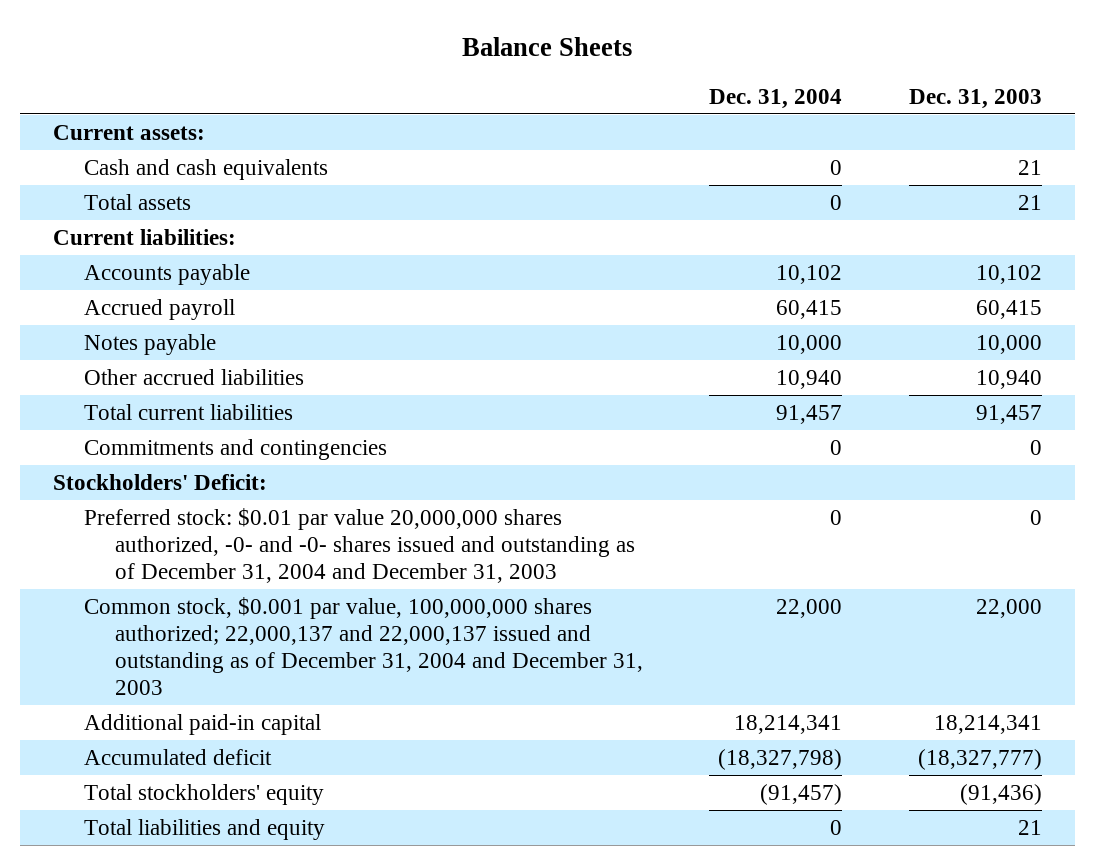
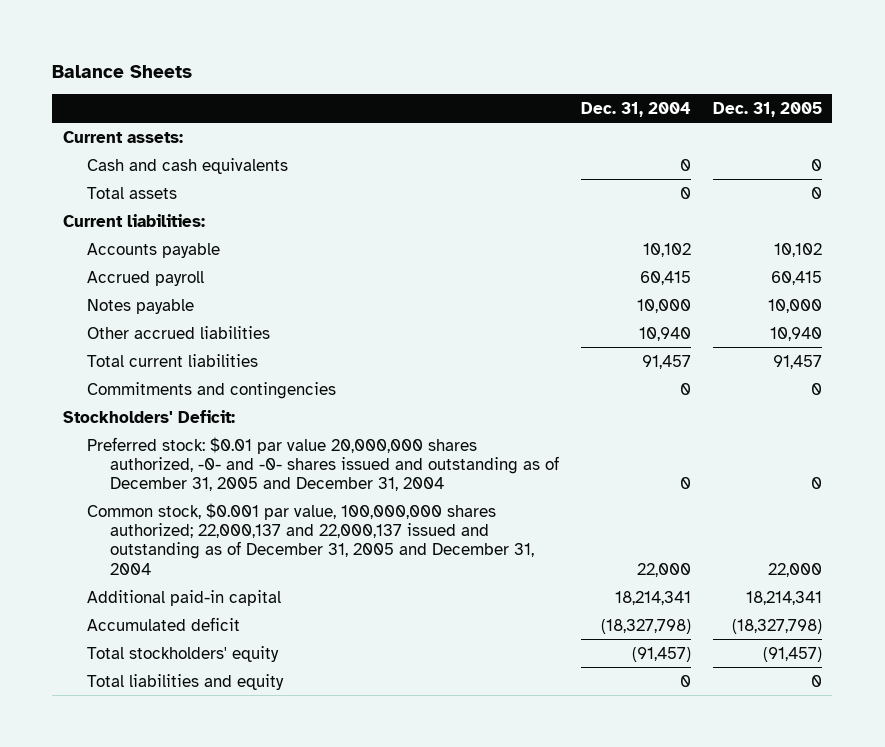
[908,88,1042,109] Dec. 31, 2003 -> none
none -> [712,102,822,118] Dec. 31, 2005
[84,507,636,583] Preferred stock: $0.01 par value 20,000,000 shares authorized, -0- and -0- shares issued and outstanding as of December 31, 2004 and December 31, 2003 -> [86,436,559,492] Preferred stock: $0.01 par value 20,000,000 shares authorized, -0- and -0- shares issued and outstanding as of December 31, 2005 and December 31, 2004
[84,596,644,695] Common stock, $0.001 par value, 100,000,000 shares authorized; 22,000,137 and 22,000,137 issued and outstanding as of December 31, 2004 and December 31, 2003 -> [86,502,534,575] Common stock, $0.001 par value, 100,000,000 shares authorized; 22,000,137 and 22,000,137 issued and outstanding as of December 31, 2005 and December 31, 2004

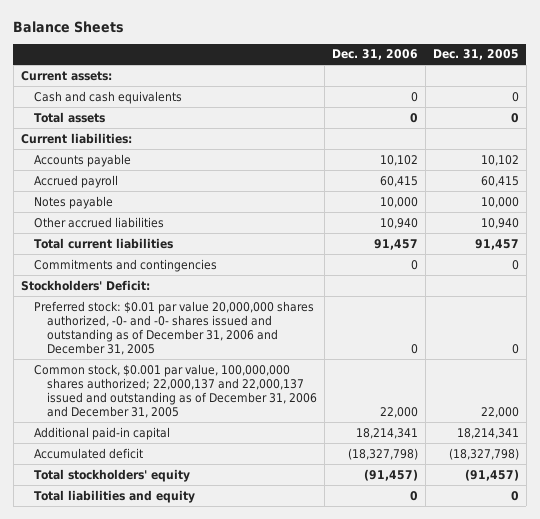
[580,102,691,118] Dec. 31, 2004 -> none
none -> [331,49,418,61] Dec. 31, 2006
[86,436,559,492] Preferred stock: $0.01 par value 20,000,000 shares authorized, -0- and -0- shares issued and outstanding as of December 31, 2005 and December 31, 2004 -> [33,300,314,356] Preferred stock: $0.01 par value 20,000,000 shares authorized, -0- and -0- shares issued and outstanding as of December 31, 2006 and December 31, 2005
[86,502,534,575] Common stock, $0.001 par value, 100,000,000 shares authorized; 22,000,137 and 22,000,137 issued and outstanding as of December 31, 2005 and December 31, 2004 -> [33,363,317,419] Common stock, $0.001 par value, 100,000,000 shares authorized; 22,000,137 and 22,000,137 issued and outstanding as of December 31, 2006 and December 31, 2005

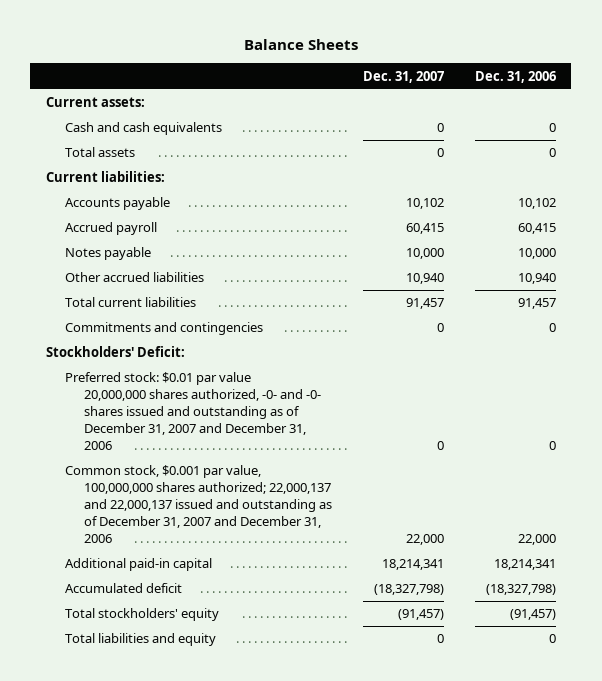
[432,49,519,61] Dec. 31, 2005 -> none
none -> [362,70,444,83] Dec. 31, 2007
[33,300,314,356] Preferred stock: $0.01 par value 20,000,000 shares authorized, -0- and -0- shares issued and outstanding as of December 31, 2006 and December 31, 2005 -> [64,372,321,450] Preferred stock: $0.01 par value 20,000,000 shares authorized, -0- and -0- shares issued and outstanding as of December 31, 2007 and December 31, 2006
[33,363,317,419] Common stock, $0.001 par value, 100,000,000 shares authorized; 22,000,137 and 22,000,137 issued and outstanding as of December 31, 2006 and December 31, 2005 -> [64,465,332,543] Common stock, $0.001 par value, 100,000,000 shares authorized; 22,000,137 and 22,000,137 issued and outstanding as of December 31, 2007 and December 31, 2006

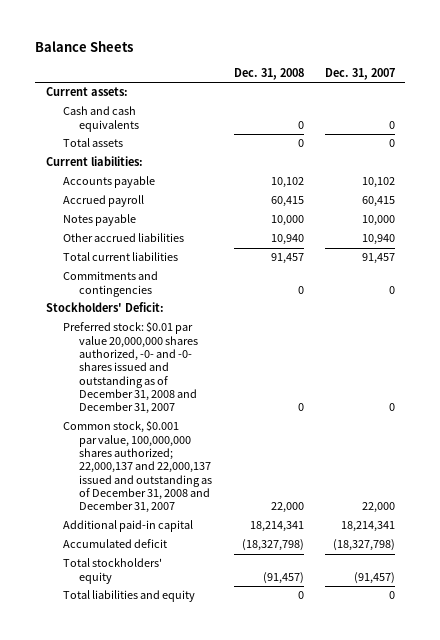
[474,70,556,83] Dec. 31, 2006 -> none
none -> [233,68,304,81] Dec. 31, 2008
[64,372,321,450] Preferred stock: $0.01 par value 20,000,000 shares authorized, -0- and -0- shares issued and outstanding as of December 31, 2007 and December 31, 2006 -> [62,321,199,415] Preferred stock: $0.01 par value 20,000,000 shares authorized, -0- and -0- shares issued and outstanding as of December 31, 2008 and December 31, 2007
[64,465,332,543] Common stock, $0.001 par value, 100,000,000 shares authorized; 22,000,137 and 22,000,137 issued and outstanding as of December 31, 2007 and December 31, 2006 -> [62,420,213,514] Common stock, $0.001 par value, 100,000,000 shares authorized; 22,000,137 and 22,000,137 issued and outstanding as of December 31, 2008 and December 31, 2007

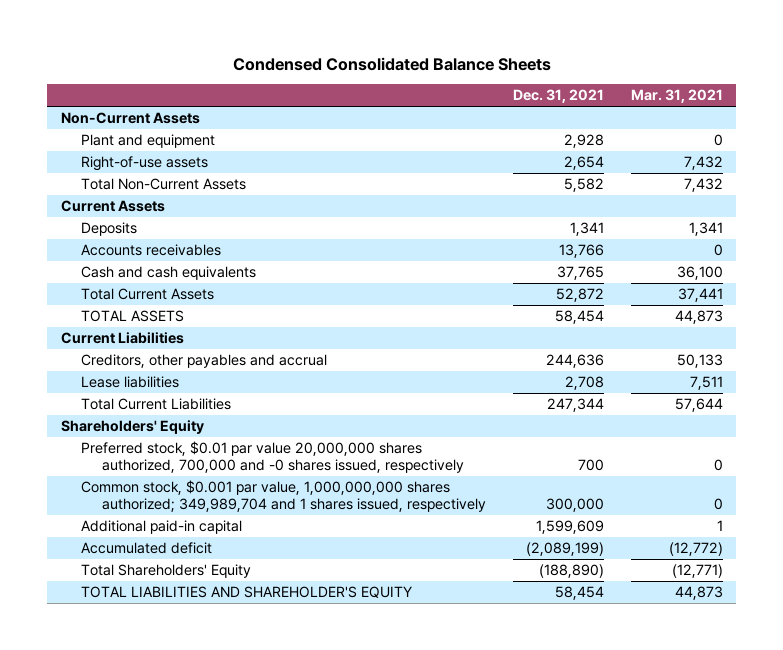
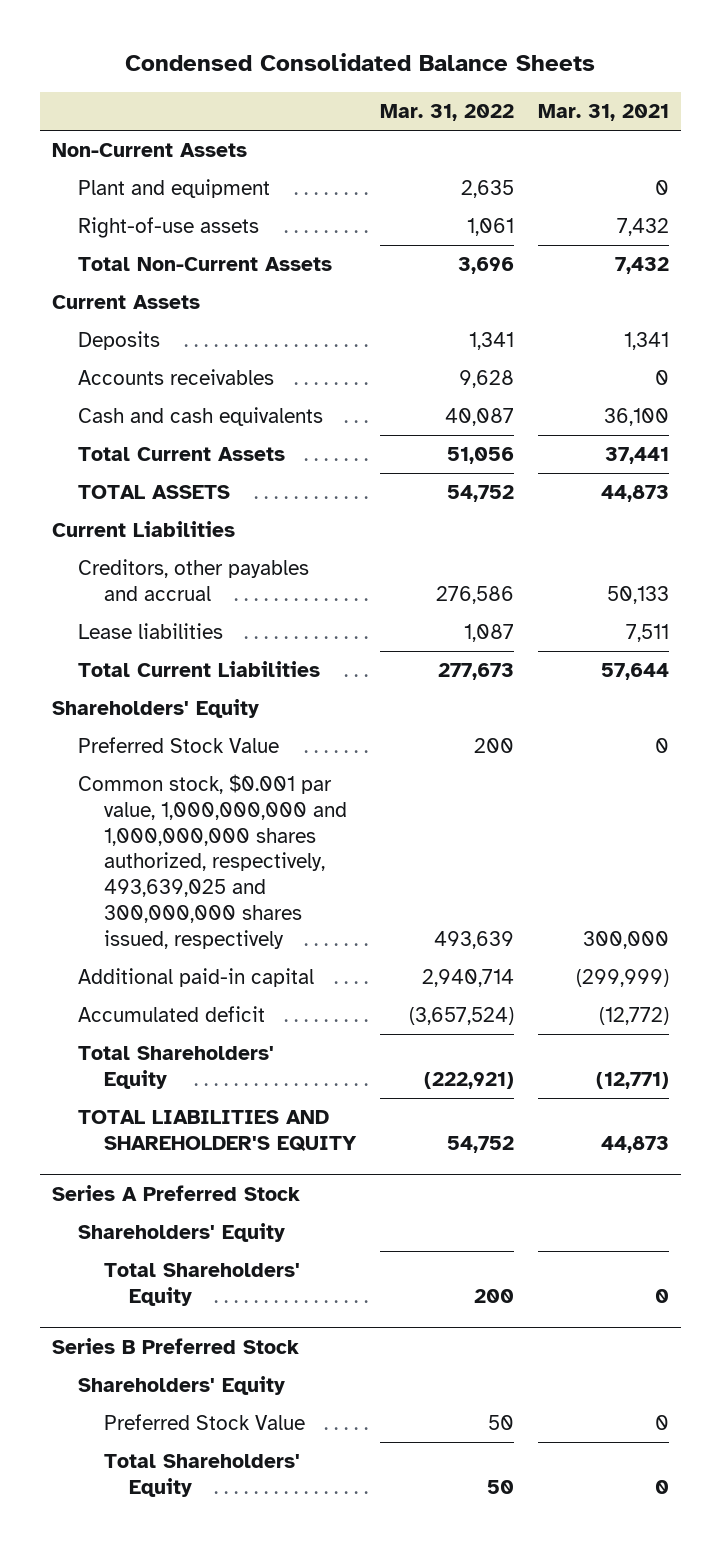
[512,89,604,104] Dec. 31, 2021 -> none
none -> [379,103,514,121] Mar. 31, 2022
[81,441,465,473] Preferred stock, $0.01 par value 20,000,000 shares authorized, 700,000 and -0 shares issued, respectively -> [77,737,279,754] Preferred Stock Value
[81,480,487,512] Common stock, $0.001 par value, 1,000,000,000 shares authorized; 349,989,704 and 1 shares issued, respectively -> [77,774,347,949] Common stock, $0.001 par value, 1,000,000,000 and 1,000,000,000 shares authorized, respectively, 493,639,025 and 300,000,000 shares issued, respectively
[713,497,723,510] 0 -> [582,930,669,949] 300,000
[716,520,723,532] 1 -> [575,969,669,988] (299,999)
none -> [51,1185,300,1202] Series A Preferred Stock
none -> [77,1223,285,1243] Shareholders' Equity
none -> [103,1263,300,1306] Total Shareholders' Equity
none -> [51,1338,299,1355] Series B Preferred Stock
none -> [77,1376,285,1396] Shareholders' Equity
none -> [103,1414,305,1431] Preferred Stock Value
none -> [103,1454,300,1497] Total Shareholders' Equity

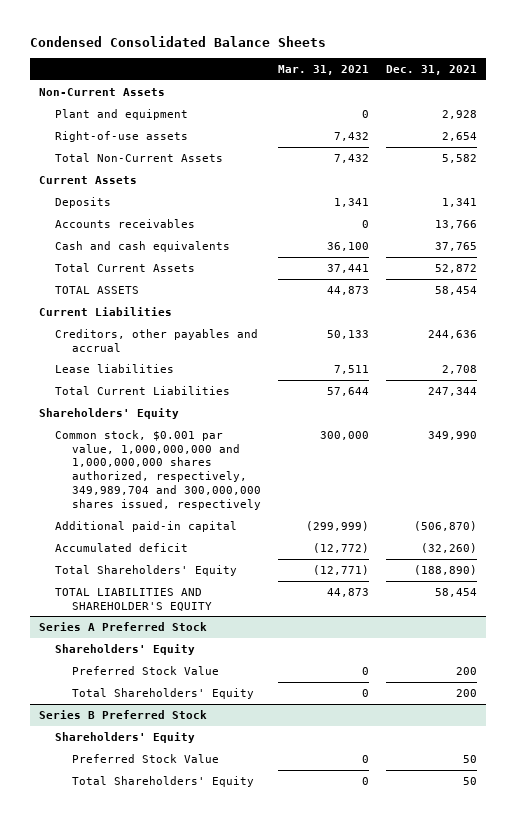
[379,103,514,121] Mar. 31, 2022 -> none
none -> [386,65,478,76] Dec. 31, 2021
[77,737,279,754] Preferred Stock Value -> none
[77,774,347,949] Common stock, $0.001 par value, 1,000,000,000 and 1,000,000,000 shares authorized, respectively, 493,639,025 and 300,000,000 shares issued, respectively -> [55,429,261,511] Common stock, $0.001 par value, 1,000,000,000 and 1,000,000,000 shares authorized, respectively, 349,989,704 and 300,000,000 shares issued, respectively
none -> [71,665,219,675] Preferred Stock Value

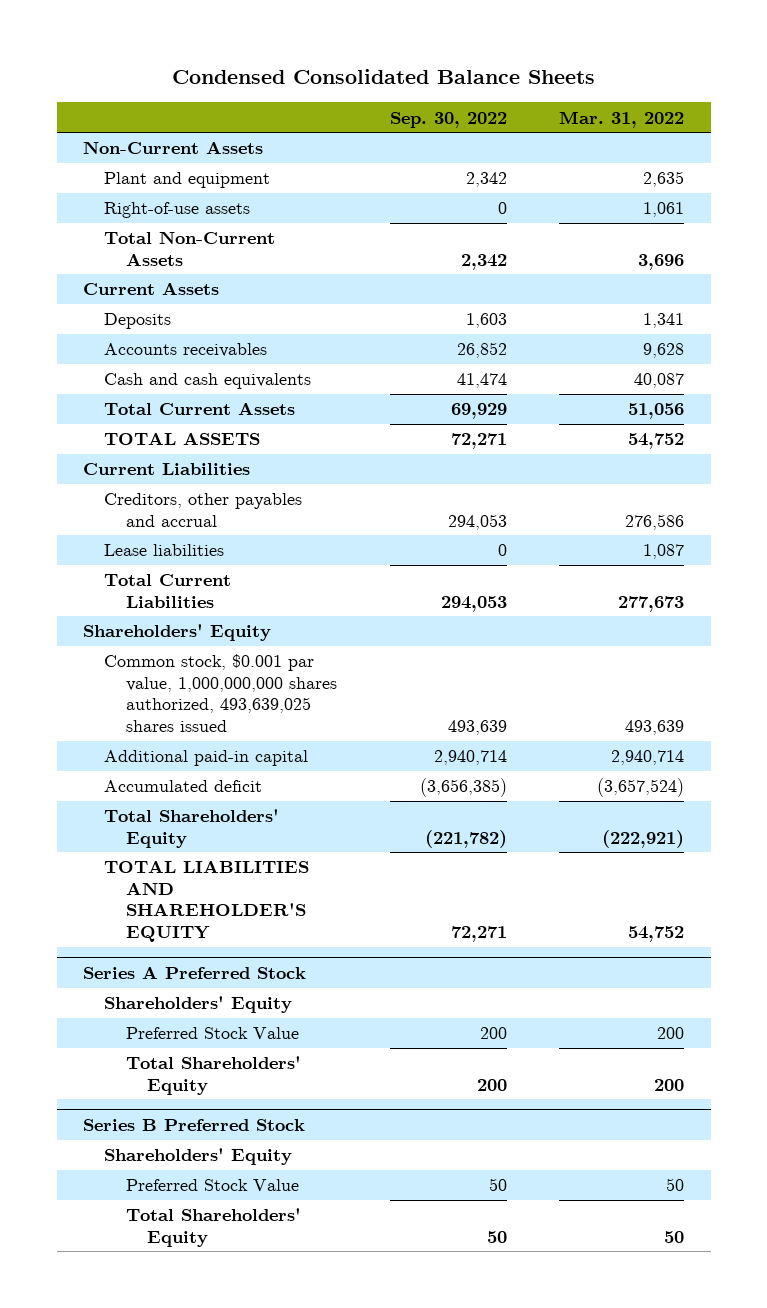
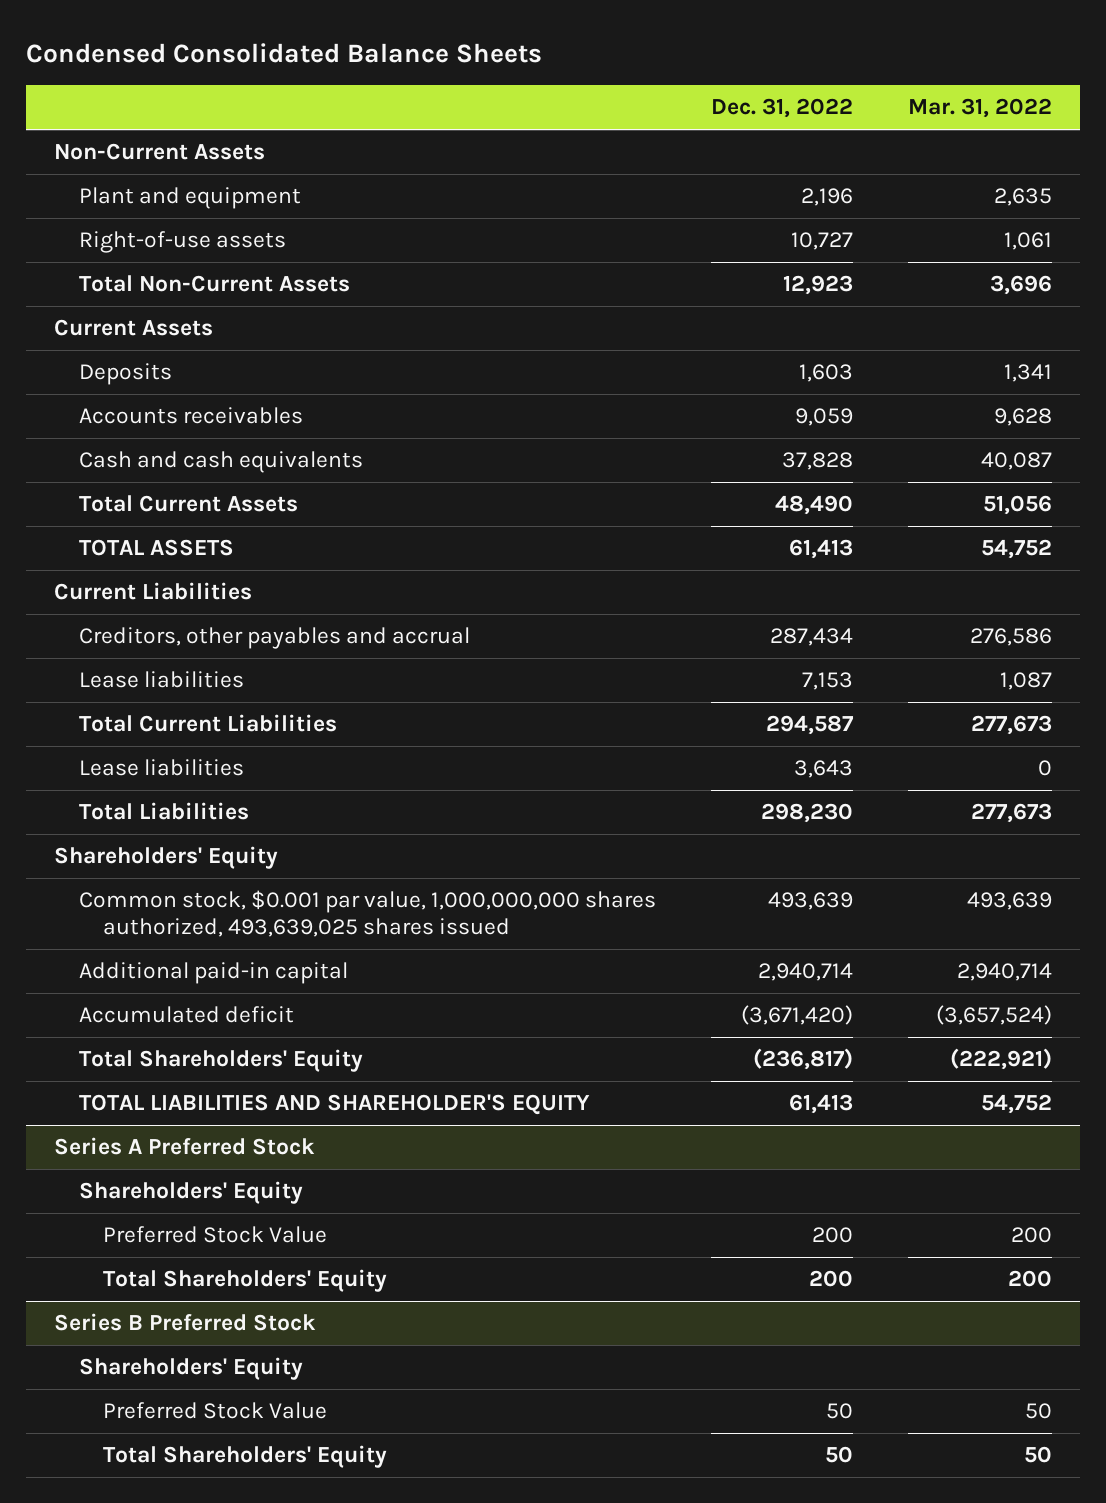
[389,111,507,128] Sep. 30, 2022 -> none
none -> [710,98,853,119] Dec. 31, 2022
none -> [78,759,244,777] Lease liabilities
none -> [78,802,249,821] Total Liabilities

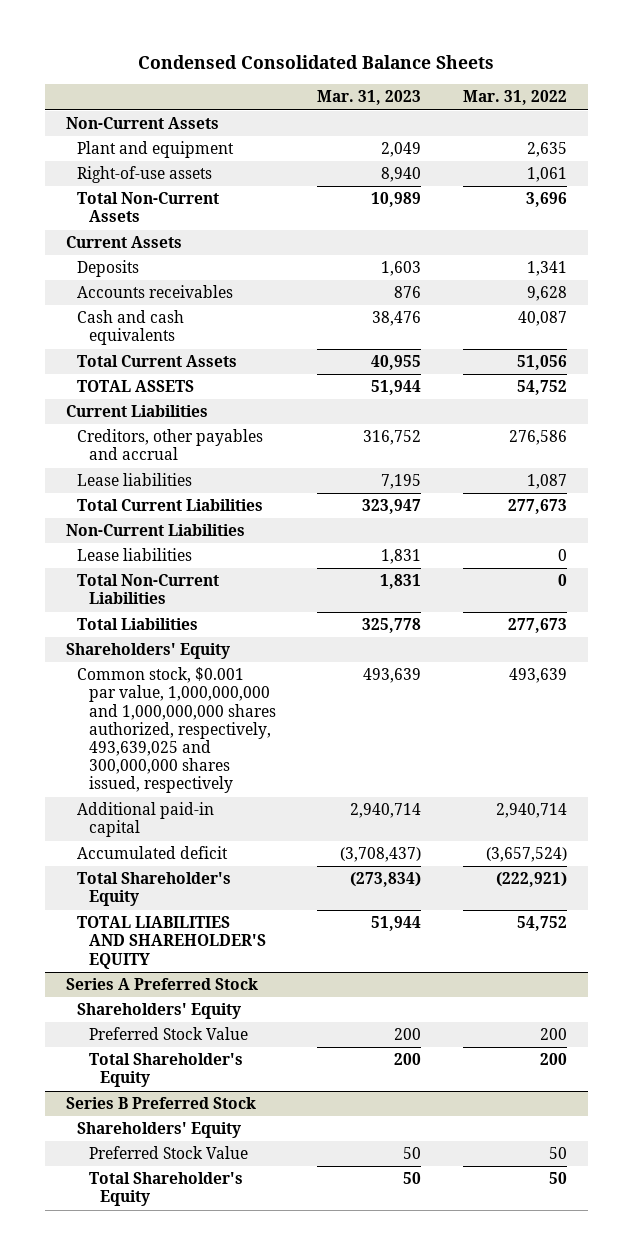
[710,98,853,119] Dec. 31, 2022 -> none
none -> [317,90,422,106] Mar. 31, 2023
none -> [65,524,245,537] Non-Current Liabilities
none -> [77,574,220,605] Total Non-Current Liabilities
[78,890,656,938] Common stock, $0.001 par value, 1,000,000,000 shares authorized, 493,639,025 shares issued -> [77,667,276,794] Common stock, $0.001 par value, 1,000,000,000 and 1,000,000,000 shares authorized, respectively, 493,639,025 and 300,000,000 shares issued, respectively
[78,1049,363,1073] Total Shareholders' Equity -> [77,872,232,907] Total Shareholder's Equity
[103,1269,388,1293] Total Shareholders' Equity -> [88,1053,243,1088] Total Shareholder's Equity
[103,1445,388,1469] Total Shareholders' Equity -> [88,1172,243,1207] Total Shareholder's Equity

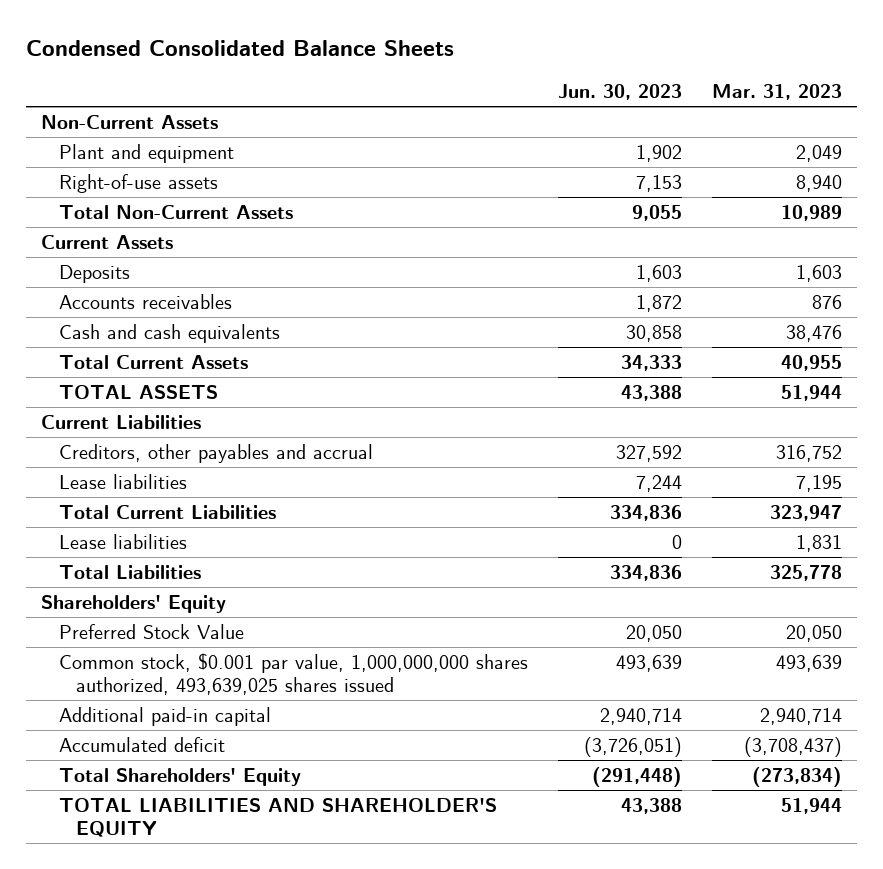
[463,90,568,106] Mar. 31, 2022 -> none
none -> [557,83,682,100] Jun. 30, 2023
[65,524,245,537] Non-Current Liabilities -> none
[77,574,220,605] Total Non-Current Liabilities -> none
none -> [58,624,244,640] Preferred Stock Value
[77,667,276,794] Common stock, $0.001 par value, 1,000,000,000 and 1,000,000,000 shares authorized, respectively, 493,639,025 and 300,000,000 shares issued, respectively -> [58,653,528,695] Common stock, $0.001 par value, 1,000,000,000 shares authorized, 493,639,025 shares issued
[77,872,232,907] Total Shareholder's Equity -> [58,768,301,787] Total Shareholders' Equity
[65,978,258,991] Series A Preferred Stock -> none
[77,1003,242,1020] Shareholders' Equity -> none
[88,1027,248,1041] Preferred Stock Value -> none
[88,1053,243,1088] Total Shareholder's Equity -> none
[65,1097,256,1110] Series B Preferred Stock -> none
[77,1122,242,1139] Shareholders' Equity -> none
[88,1146,248,1160] Preferred Stock Value -> none
[88,1172,243,1207] Total Shareholder's Equity -> none

